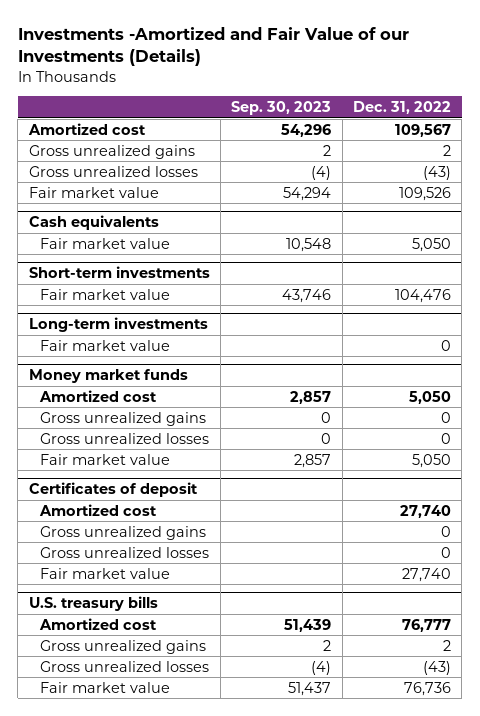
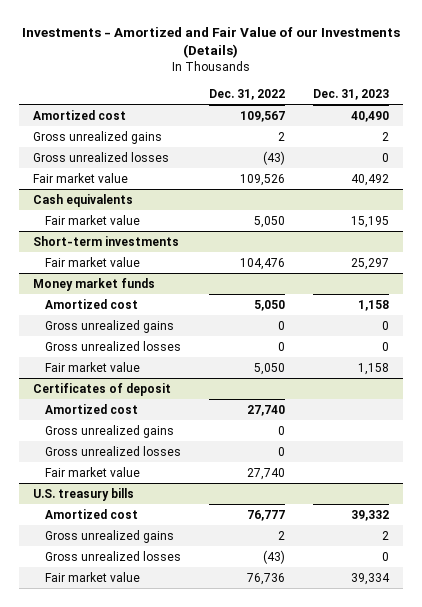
[17,27,409,67] Investments -Amortized and Fair Value of our Investments (Details) -> [21,27,400,59] Investments - Amortized and Fair Value of our Investments (Details)
[231,101,332,116] Sep. 30, 2023 -> none
none -> [313,88,390,100] Dec. 31, 2023
[28,317,208,333] Long-term investments -> none
[40,339,171,351] Fair market value -> none

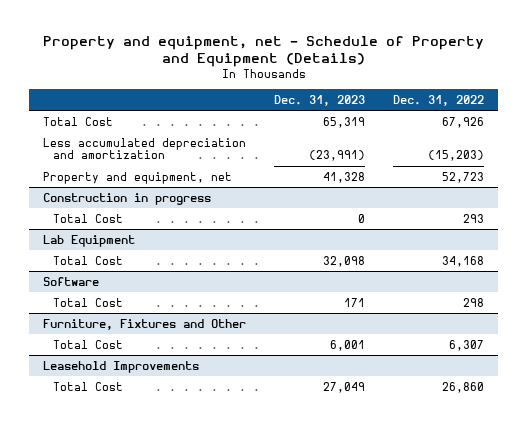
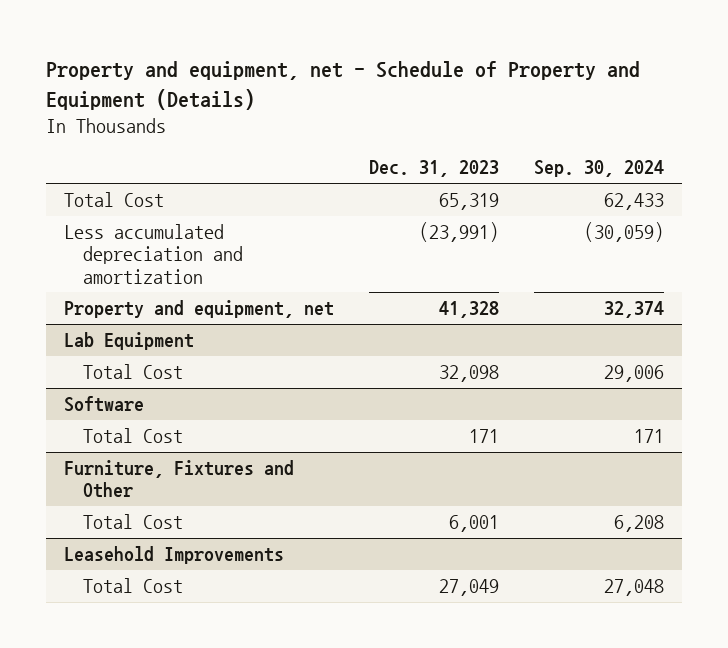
[393,95,485,107] Dec. 31, 2022 -> none
none -> [534,160,665,178] Sep. 30, 2024
[42,192,211,205] Construction in progress -> none
[52,213,123,223] Total Cost -> none

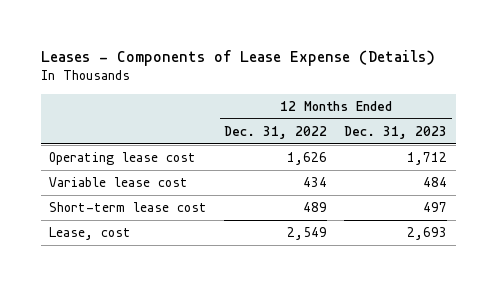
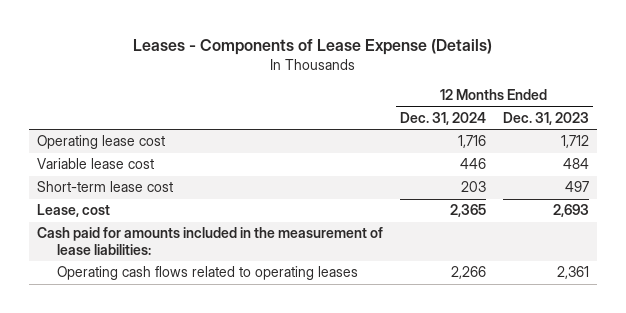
[224,126,328,140] Dec. 31, 2022 -> none
none -> [399,111,486,125] Dec. 31, 2024
none -> [37,227,384,256] Cash paid for amounts included in the measurement of lease liabilities:
none -> [56,266,358,281] Operating cash flows related to operating leases

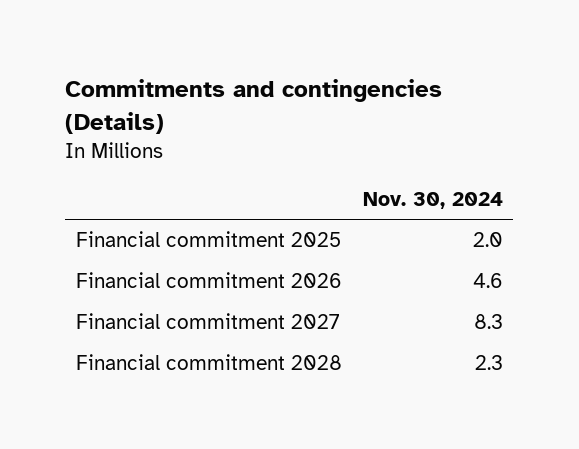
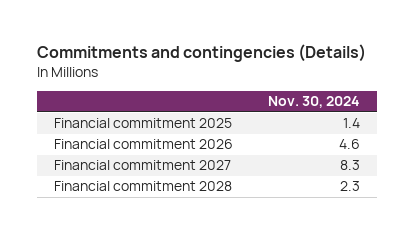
[472,232,503,248] 2.0 -> [342,118,360,129] 1.4

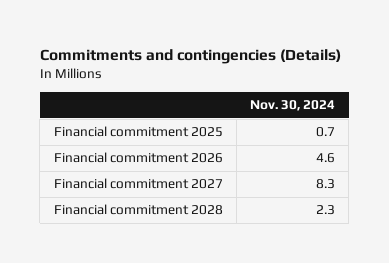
[342,118,360,129] 1.4 -> [316,127,336,138] 0.7

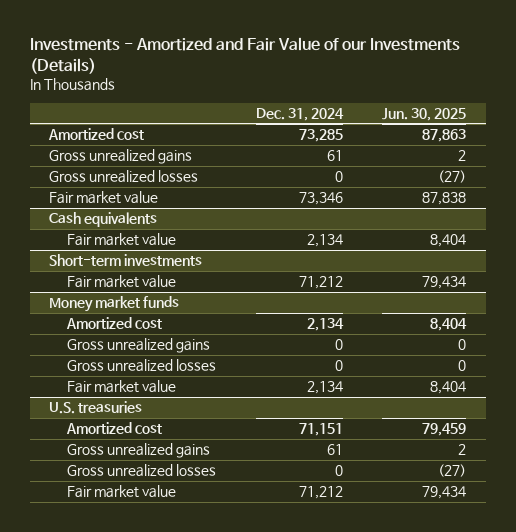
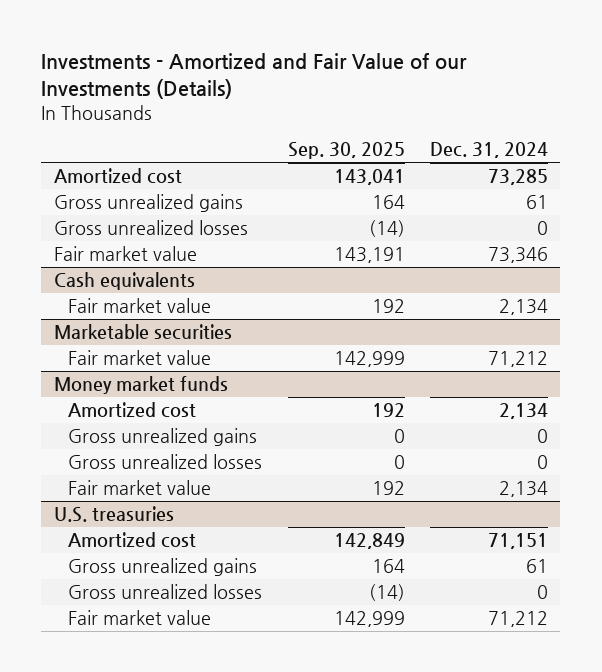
[382,107,467,121] Jun. 30, 2025 -> none
none -> [287,142,405,160] Sep. 30, 2025
[49,254,203,267] Short-term investments -> [53,324,232,341] Marketable securities

